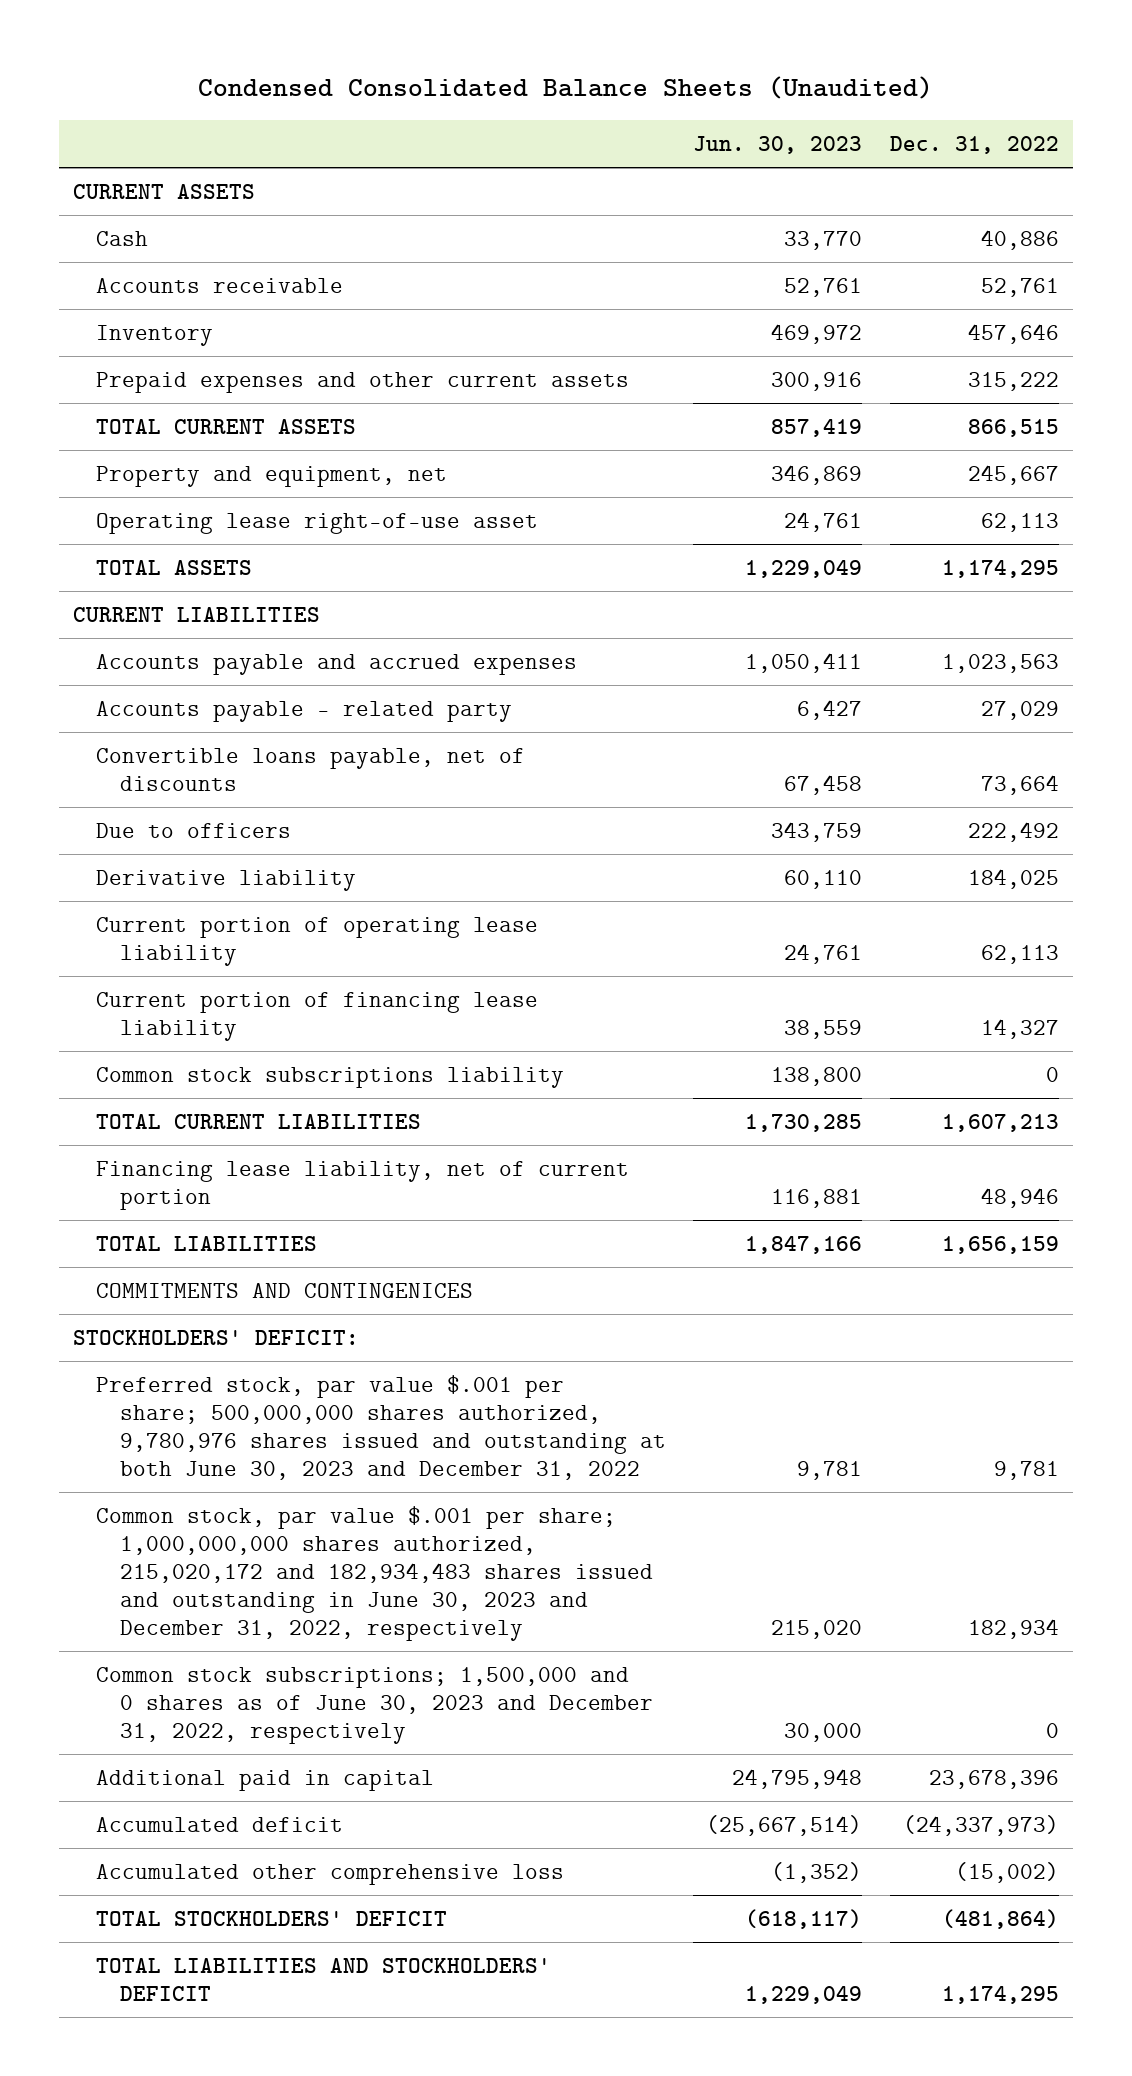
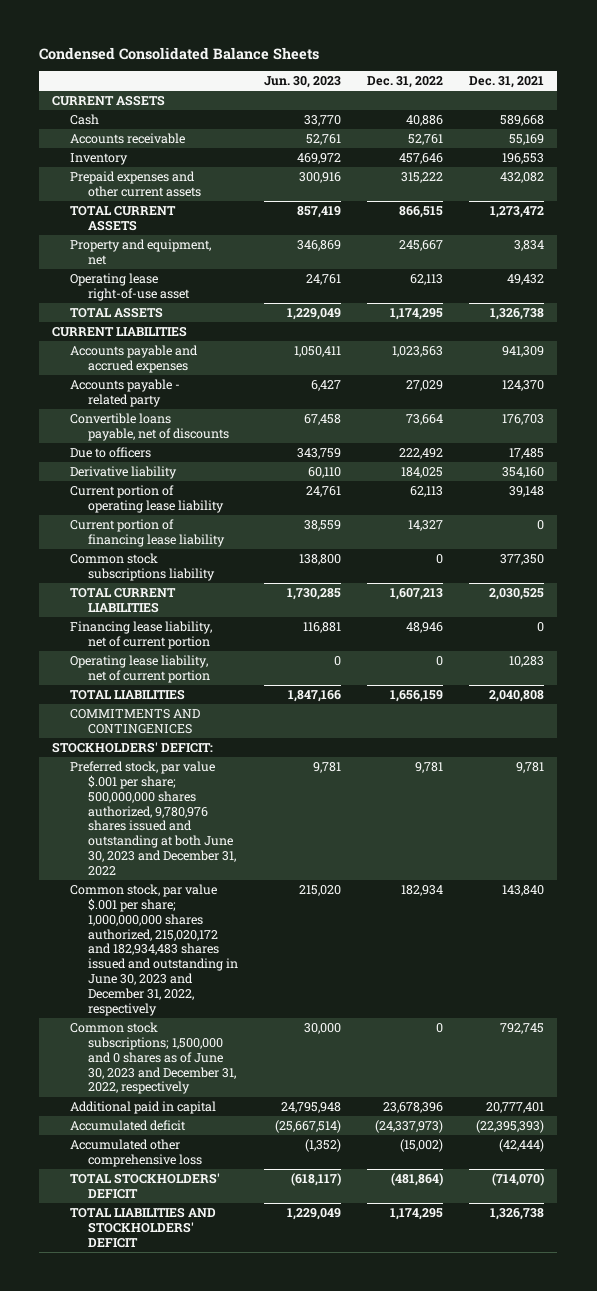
[197,76,933,100] Condensed Consolidated Balance Sheets (Unaudited) -> [39,46,320,60] Condensed Consolidated Balance Sheets
none -> [469,76,545,89] Dec. 31, 2021
none -> [70,655,211,683] Operating lease liability, net of current portion

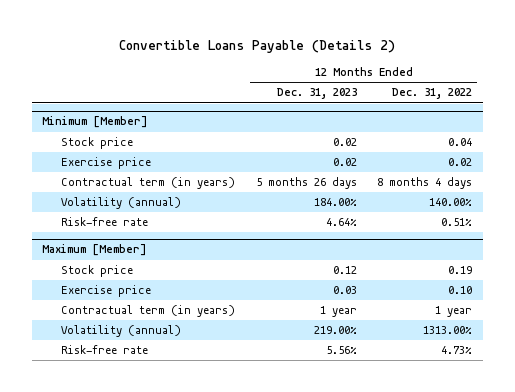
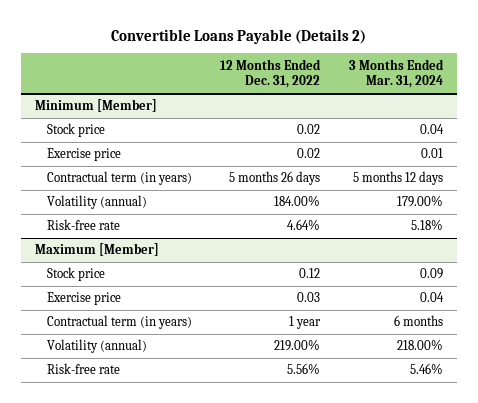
[276,88,357,100] Dec. 31, 2023 -> none
none -> [348,58,444,89] 3 Months Ended Mar. 31, 2024
[448,138,473,147] 0.04 -> [297,124,321,135] 0.02
[377,177,473,190] 8 months 4 days -> [229,171,321,186] 5 months 26 days
[429,198,473,207] 140.00% -> [274,195,321,207] 184.00%
[441,218,473,227] 0.51% -> [287,219,321,231] 4.64%
[448,266,473,275] 0.19 -> [299,268,321,279] 0.12
[448,286,473,295] 0.10 -> [297,292,321,303] 0.03
[423,326,473,335] 1313.00% -> [274,339,321,352] 219.00%
[441,346,473,355] 4.73% -> [287,363,321,375] 5.56%

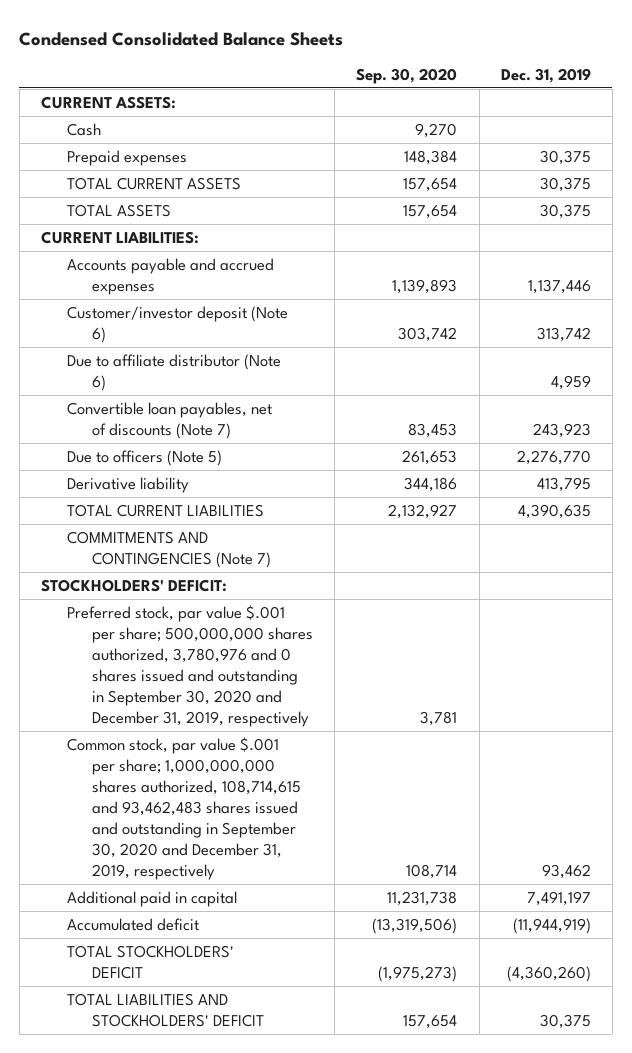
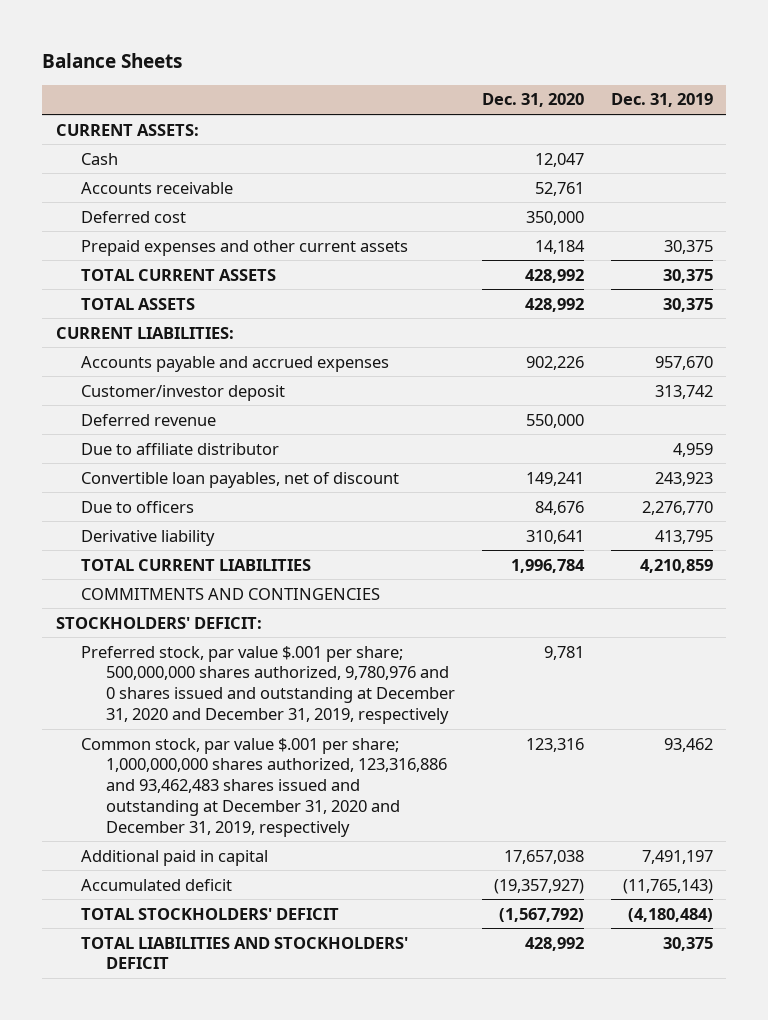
[19,31,344,46] Condensed Consolidated Balance Sheets -> [42,53,183,69] Balance Sheets
[356,67,458,84] Sep. 30, 2020 -> none
none -> [482,93,585,108] Dec. 31, 2020
none -> [81,181,234,194] Accounts receivable
none -> [81,210,187,223] Deferred cost
[66,149,187,166] Prepaid expenses -> [81,239,409,256] Prepaid expenses and other current assets
[527,278,591,294] 1,137,446 -> [654,355,713,370] 957,670
[66,305,288,343] Customer/investor deposit (Note 6) -> [81,384,286,401] Customer/investor deposit
none -> [81,413,217,426] Deferred revenue
[66,353,281,391] Due to affiliate distributor (Note 6) -> [81,442,280,455] Due to affiliate distributor
[66,401,272,439] Convertible loan payables, net of discounts (Note 7) -> [81,471,400,488] Convertible loan payables, net of discount
[66,449,222,466] Due to officers (Note 5) -> [81,500,195,513] Due to officers
[517,503,591,519] 4,390,635 -> [639,558,713,573] 4,210,859
[66,530,272,568] COMMITMENTS AND CONTINGENCIES (Note 7) -> [81,587,381,600] COMMITMENTS AND CONTINGENCIES
[66,604,314,728] Preferred stock, par value $.001 per share; 500,000,000 shares authorized, 3,780,976 and 0 shares issued and outstanding in September 30, 2020 and December 31, 2019, respectively -> [81,645,456,724] Preferred stock, par value $.001 per share; 500,000,000 shares authorized, 9,780,976 and 0 shares issued and outstanding at December 31, 2020 and December 31, 2019, respectively
[66,736,302,881] Common stock, par value $.001 per share; 1,000,000,000 shares authorized, 108,714,615 and 93,462,483 shares issued and outstanding in September 30, 2020 and December 31, 2019, respectively -> [81,737,448,837] Common stock, par value $.001 per share; 1,000,000,000 shares authorized, 123,316,886 and 93,462,483 shares issued and outstanding at December 31, 2020 and December 31, 2019, respectively
[512,917,591,934] (11,944,919) -> [622,878,713,894] (11,765,143)
[506,965,591,982] (4,360,260) -> [627,907,713,922] (4,180,484)

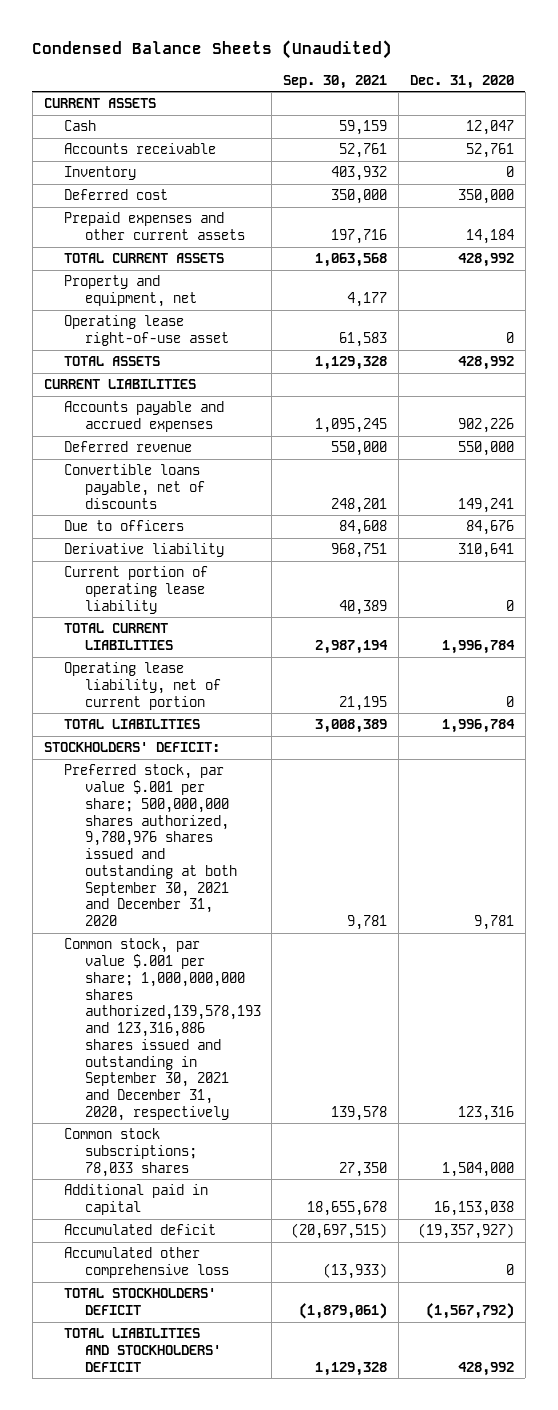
[42,53,183,69] Balance Sheets -> [32,40,393,60] Condensed Balance Sheets (Unaudited)
[610,93,713,108] Dec. 31, 2019 -> none
none -> [283,74,388,89] Sep. 30, 2021
[55,123,199,136] CURRENT ASSETS: -> [43,98,156,109] CURRENT ASSETS
none -> [64,166,137,181] Inventory
none -> [64,275,197,308] Property and equipment, net
none -> [64,315,229,347] Operating lease right-of-use asset
[55,326,234,339] CURRENT LIABILITIES: -> [43,379,196,390] CURRENT LIABILITIES
[81,384,286,401] Customer/investor deposit -> none
[81,442,280,455] Due to affiliate distributor -> none
[81,471,400,488] Convertible loan payables, net of discount -> [64,464,205,509] Convertible loans payable, net of discounts
none -> [64,566,209,614] Current portion of operating lease liability
[81,587,381,600] COMMITMENTS AND CONTINGENCIES -> none
none -> [64,662,221,710] Operating lease liability, net of current portion
none -> [64,719,201,730] TOTAL LIABILITIES
[81,645,456,724] Preferred stock, par value $.001 per share; 500,000,000 shares authorized, 9,780,976 and 0 shares issued and outstanding at December 31, 2020 and December 31, 2019, respectively -> [64,764,237,927] Preferred stock, par value $.001 per share; 500,000,000 shares authorized, 9,780,976 shares issued and outstanding at both September 30, 2021 and December 31, 2020
[81,737,448,837] Common stock, par value $.001 per share; 1,000,000,000 shares authorized, 123,316,886 and 93,462,483 shares issued and outstanding at December 31, 2020 and December 31, 2019, respectively -> [64,938,261,1121] Common stock, par value $.001 per share; 1,000,000,000 shares authorized,139,578,193 and 123,316,886 shares issued and outstanding in September 30, 2021 and December 31, 2020, respectively
none -> [64,1128,197,1177] Common stock subscriptions; 78,033 shares
[504,849,585,864] 17,657,038 -> [433,1201,514,1217] 16,153,038
none -> [64,1247,229,1279] Accumulated other comprehensive loss

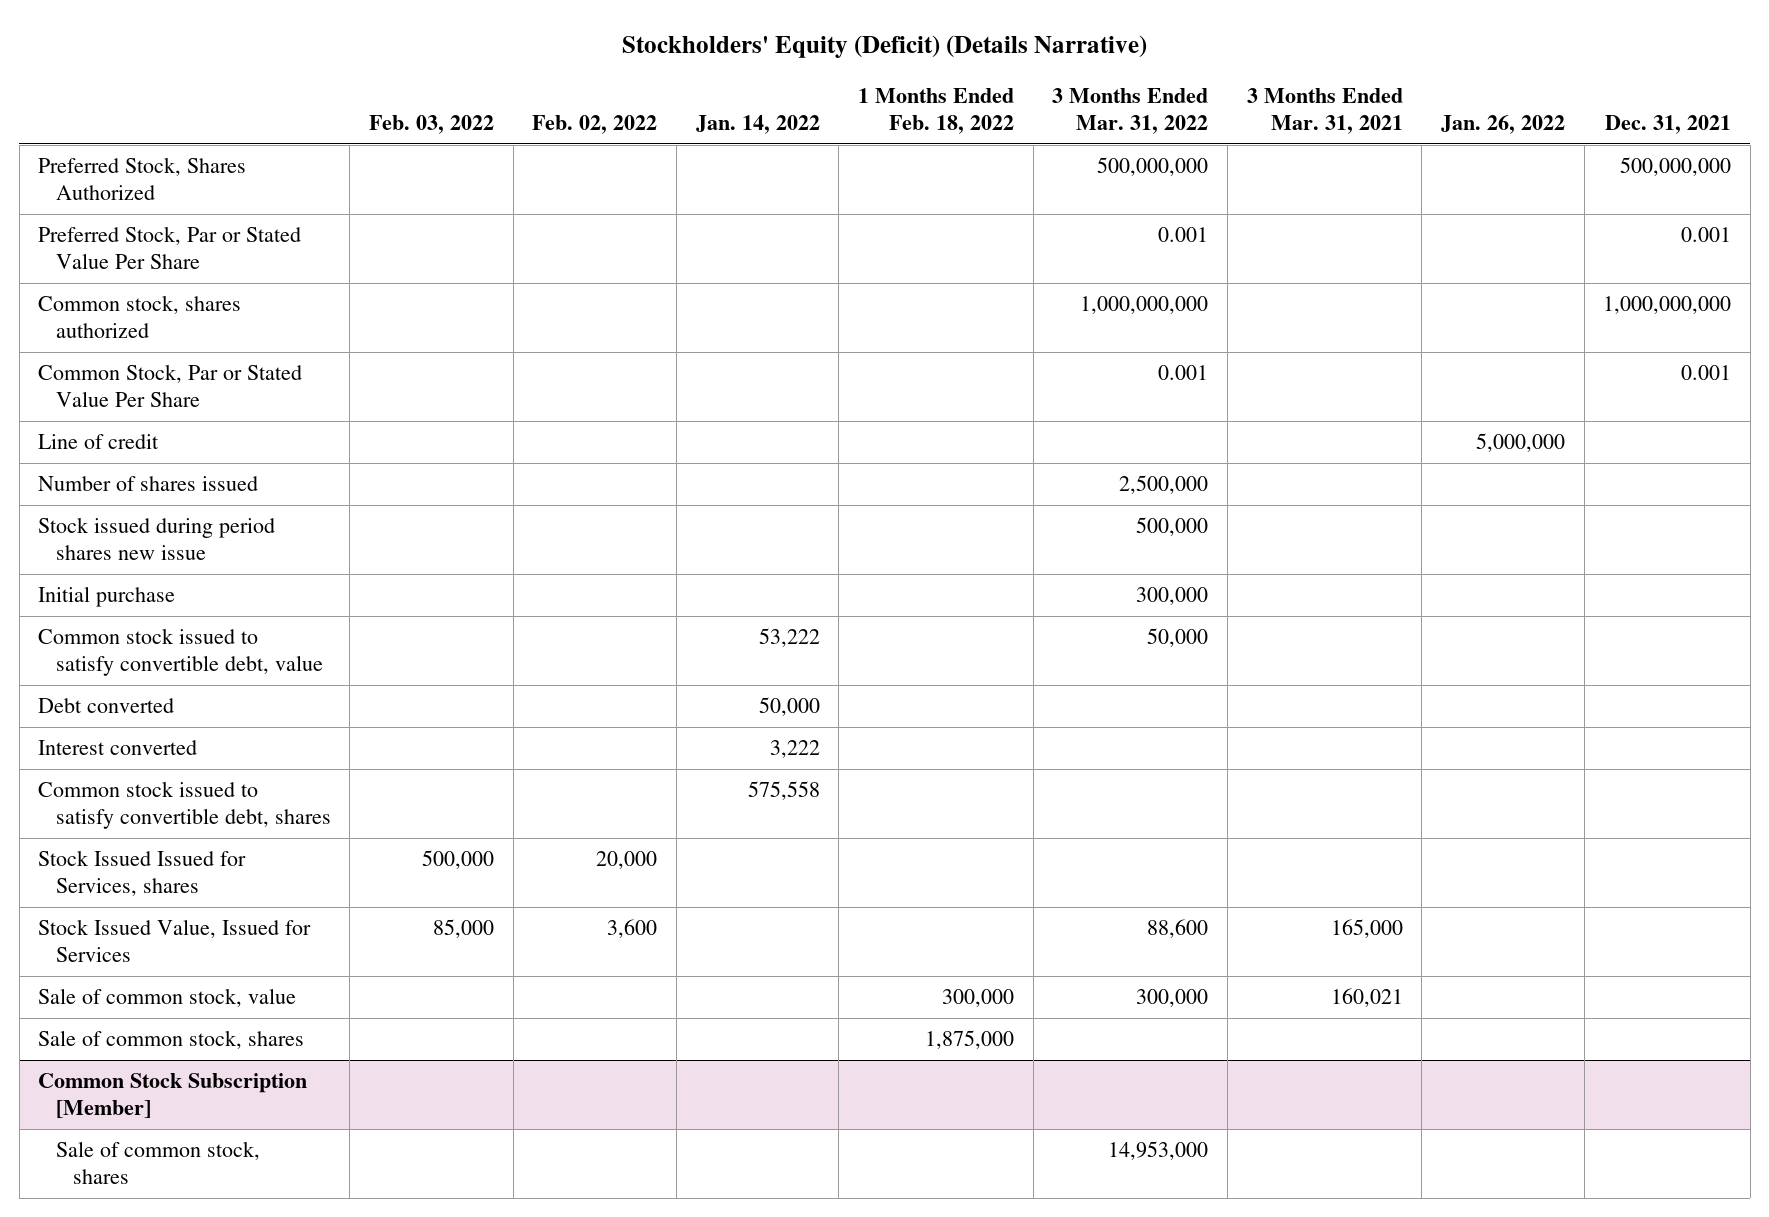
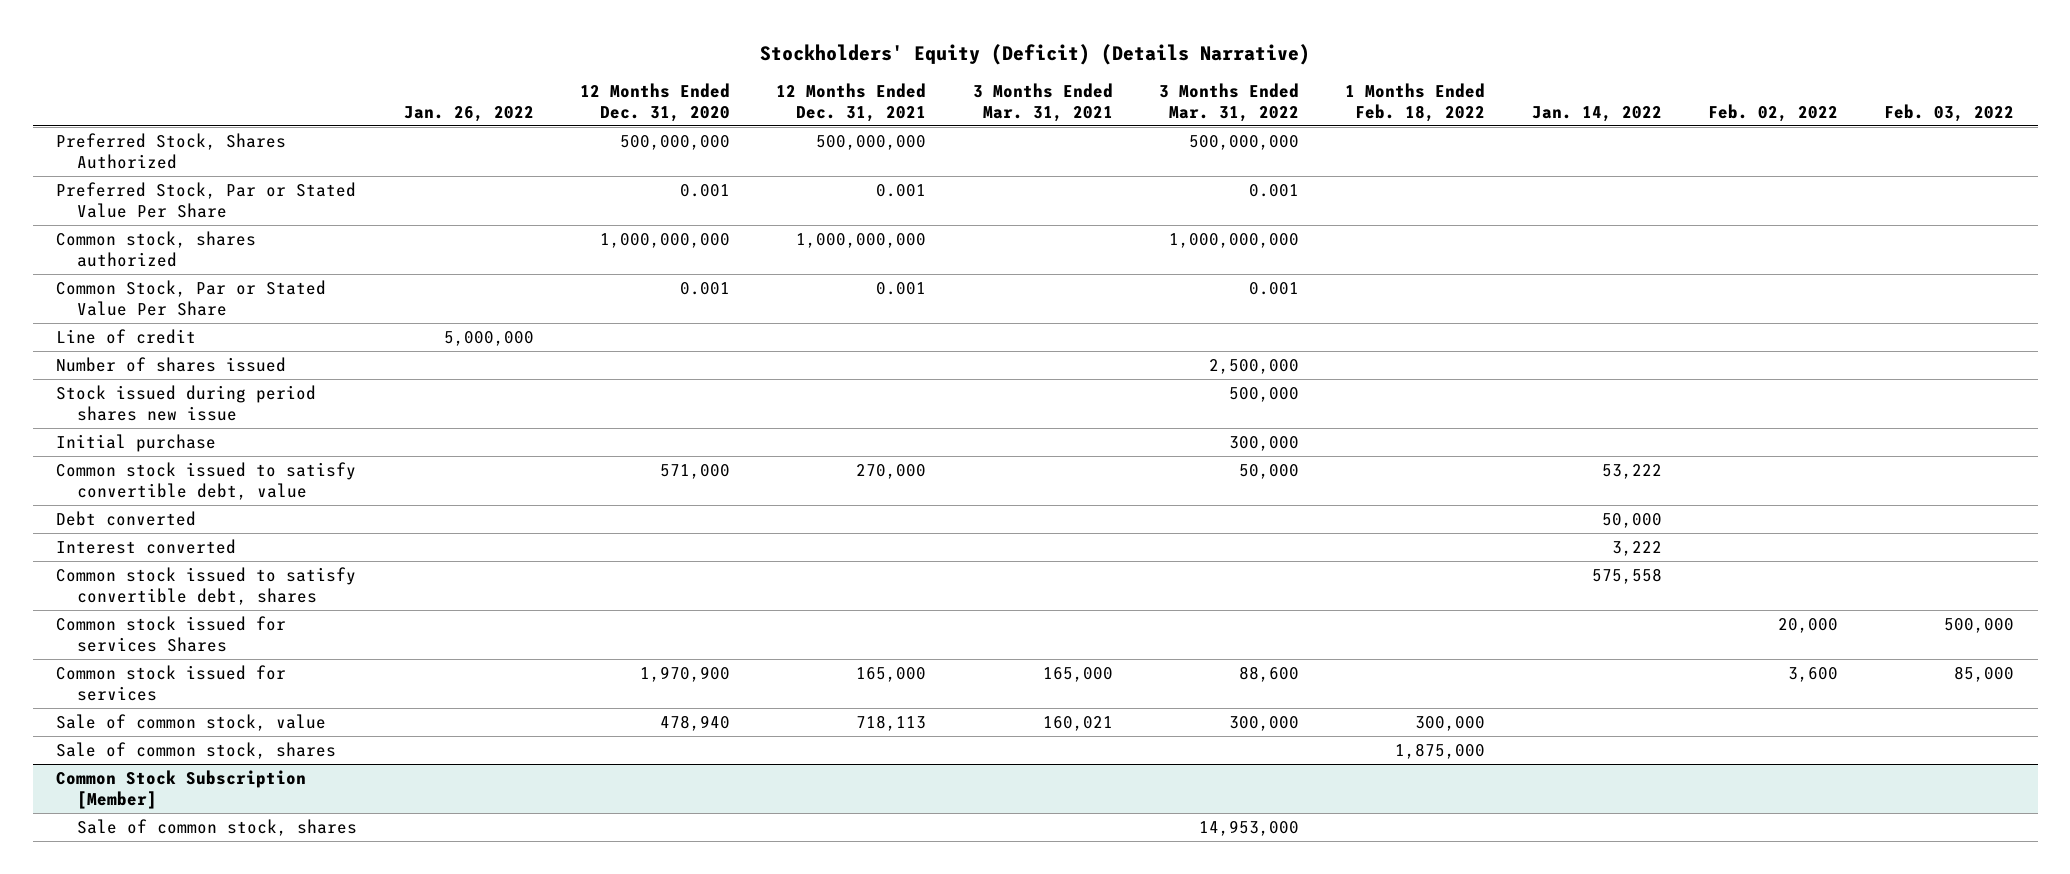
[1605,114,1732,134] Dec. 31, 2021 -> none
none -> [580,82,731,122] 12 Months Ended Dec. 31, 2020
none -> [776,82,927,122] 12 Months Ended Dec. 31, 2021
[38,850,247,897] Stock Issued Issued for Services, shares -> [56,616,287,652] Common stock issued for services Shares
[38,919,312,963] Stock Issued Value, Issued for Services -> [56,665,287,701] Common stock issued for services

